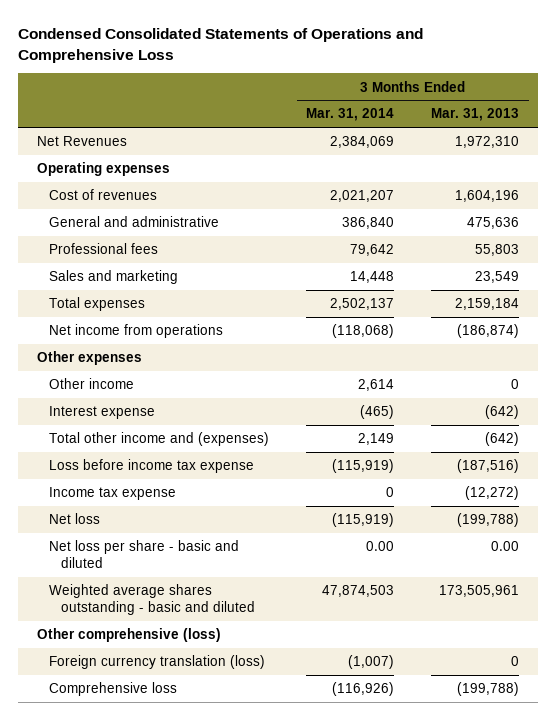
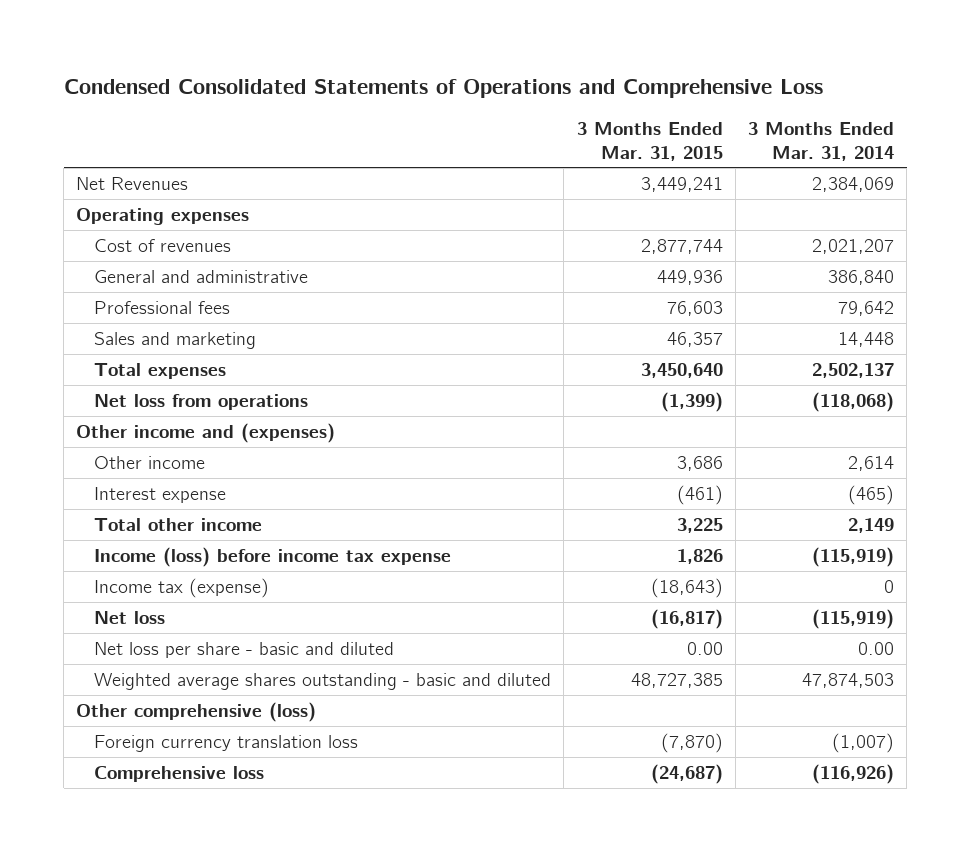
[431,108,520,122] Mar. 31, 2013 -> none
none -> [576,121,723,161] 3 Months Ended Mar. 31, 2015
[48,324,223,339] Net income from operations -> [94,394,309,411] Net loss from operations
[36,351,142,366] Other expenses -> [76,423,336,444] Other income and (expenses)
[48,432,269,447] Total other income and (expenses) -> [94,518,263,532] Total other income
[48,459,254,474] Loss before income tax expense -> [94,547,452,568] Income (loss) before income tax expense
[48,487,176,501] Income tax expense -> [94,578,270,599] Income tax (expense)
[48,655,265,670] Foreign currency translation (loss) -> [94,735,359,753] Foreign currency translation loss

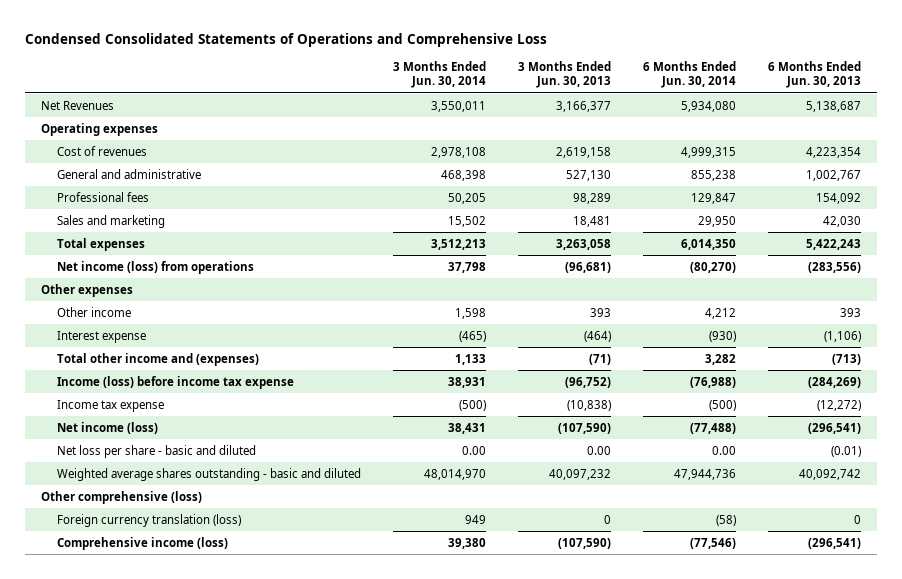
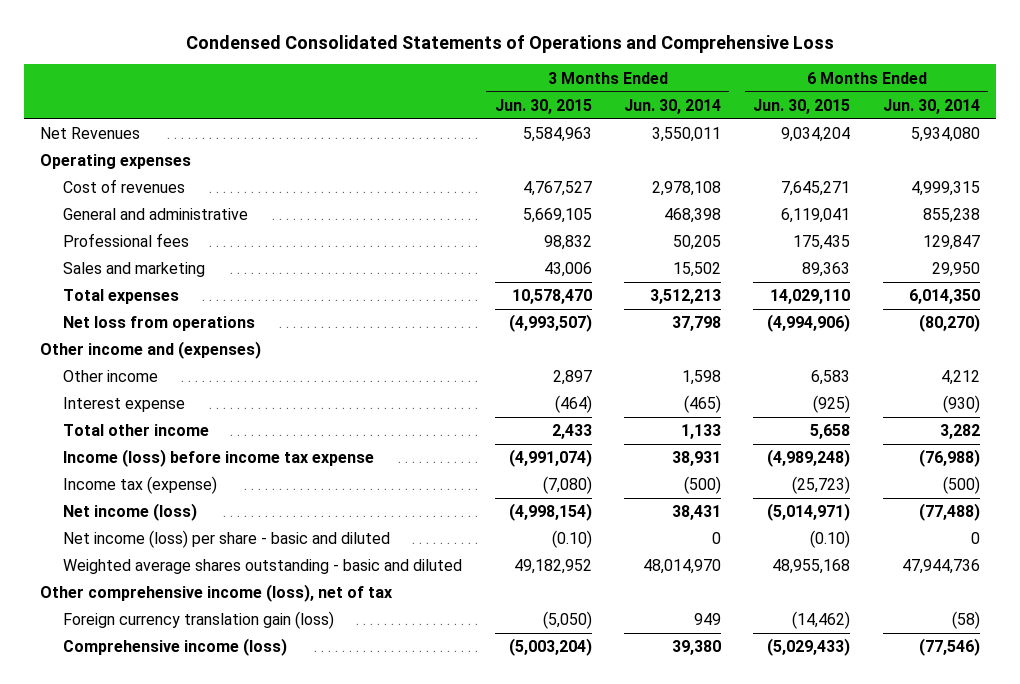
[517,61,611,89] 3 Months Ended Jun. 30, 2013 -> none
[767,61,861,89] 6 Months Ended Jun. 30, 2013 -> none
none -> [494,98,592,114] Jun. 30, 2015
none -> [753,98,851,114] Jun. 30, 2015
[56,260,254,274] Net income (loss) from operations -> [63,316,256,332] Net loss from operations
[41,283,134,297] Other expenses -> [40,341,262,360] Other income and (expenses)
[56,352,259,366] Total other income and (expenses) -> [63,424,210,437] Total other income
[56,399,164,412] Income tax expense -> [63,476,218,495] Income tax (expense)
[56,444,256,458] Net loss per share - basic and diluted -> [63,530,391,549] Net income (loss) per share - basic and diluted
[461,445,486,455] 0.00 -> [711,532,721,545] 0
[711,445,736,455] 0.00 -> [970,532,980,545] 0
[41,490,203,504] Other comprehensive (loss) -> [40,584,394,603] Other comprehensive income (loss), net of tax
[56,513,241,527] Foreign currency translation (loss) -> [63,611,335,630] Foreign currency translation gain (loss)

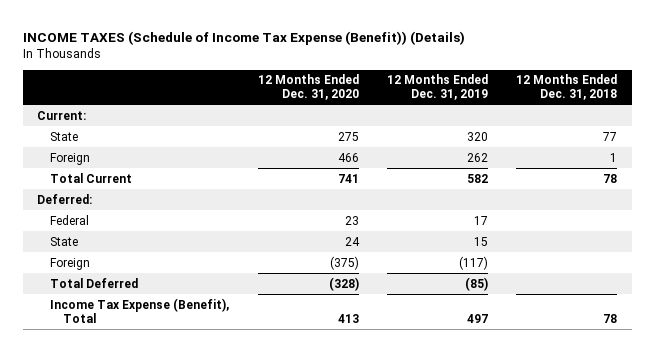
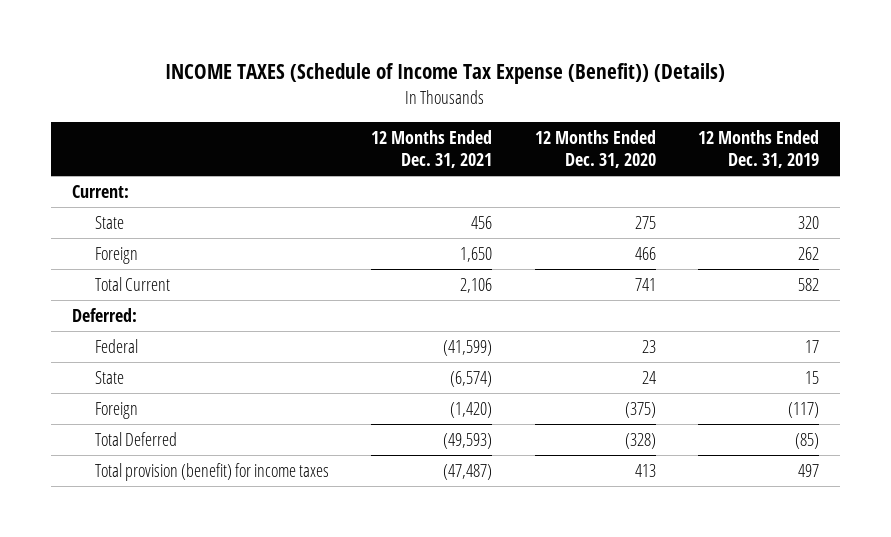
[516,74,618,101] 12 Months Ended Dec. 31, 2018 -> none
none -> [371,129,493,169] 12 Months Ended Dec. 31, 2021
[50,297,230,323] Income Tax Expense (Benefit), Total -> [95,462,330,481] Total provision (benefit) for income taxes

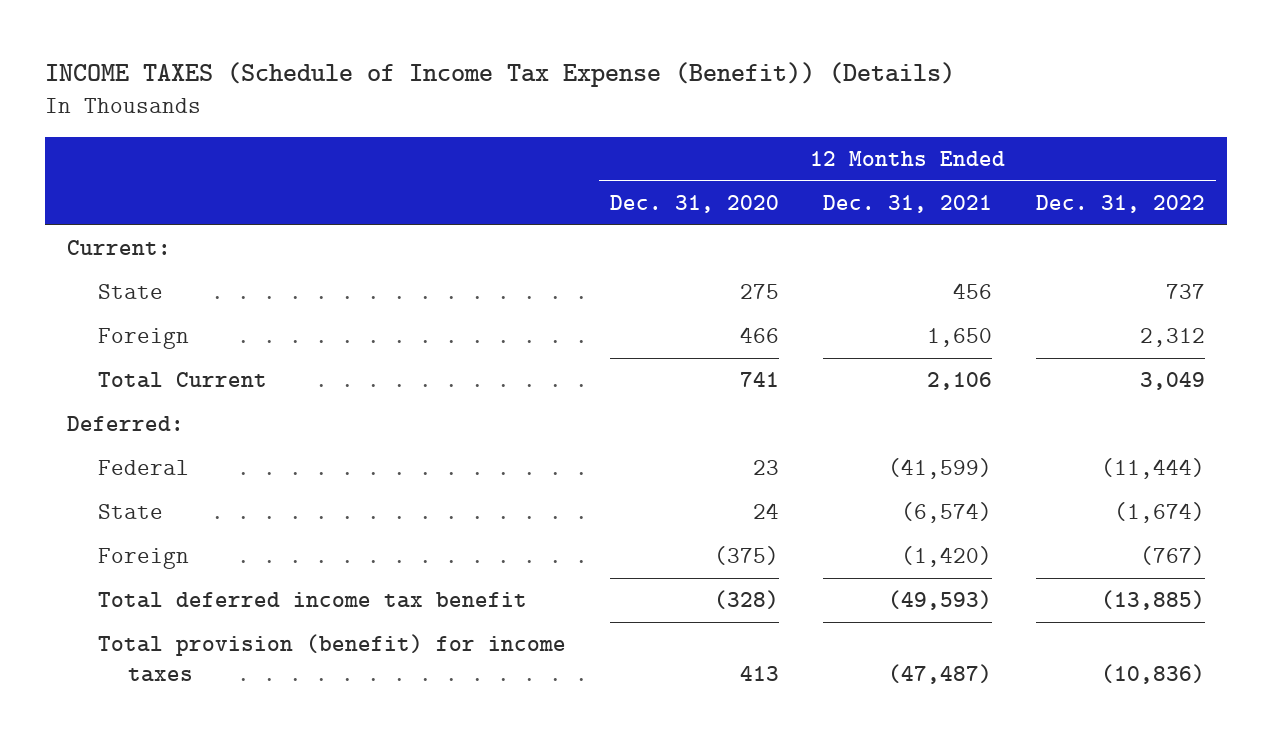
[697,129,819,169] 12 Months Ended Dec. 31, 2019 -> none
none -> [1036,194,1206,213] Dec. 31, 2022
[95,431,178,446] Total Deferred -> [97,592,527,609] Total deferred income tax benefit

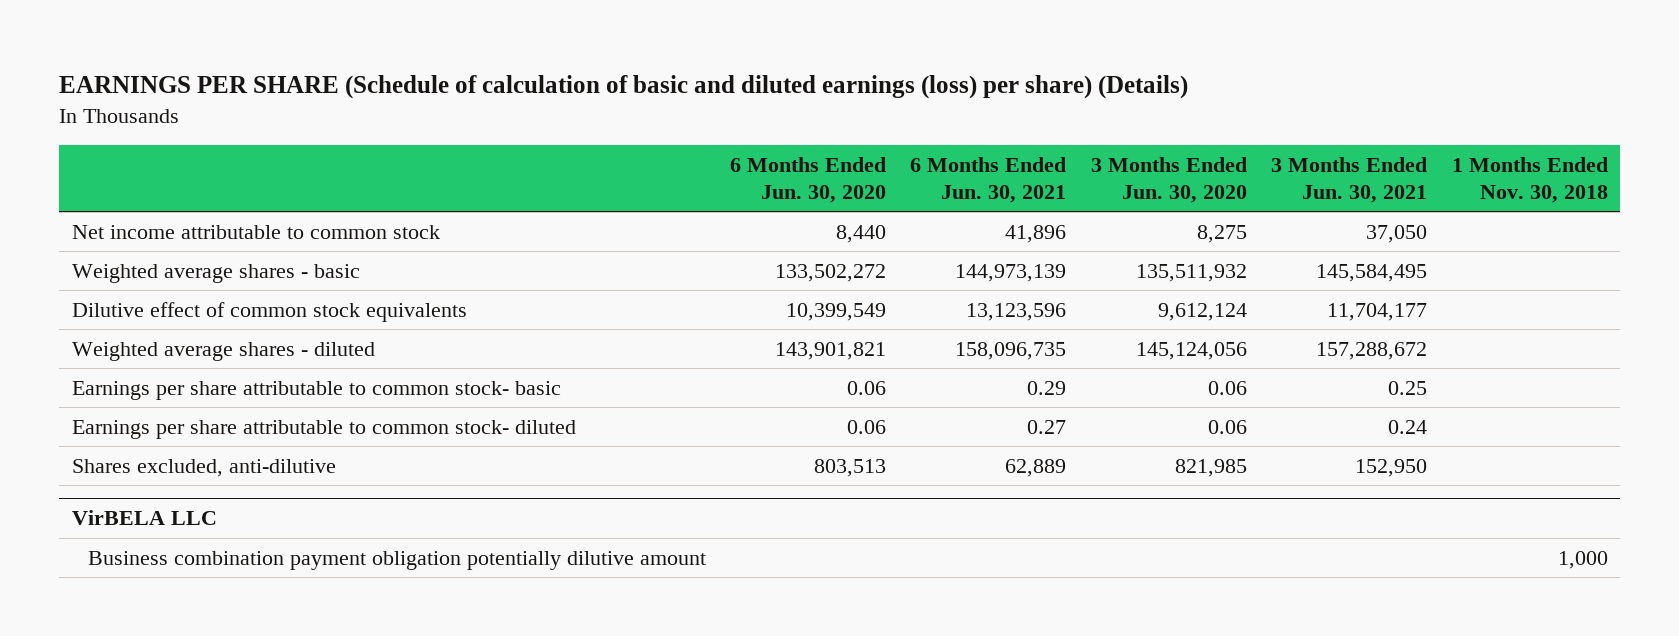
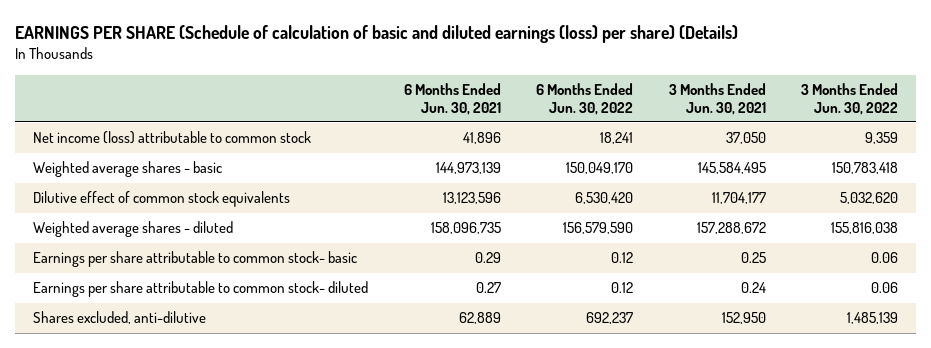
[730,156,887,203] 6 Months Ended Jun. 30, 2020 -> none
[1090,156,1247,203] 3 Months Ended Jun. 30, 2020 -> none
[1451,156,1608,203] 1 Months Ended Nov. 30, 2018 -> none
none -> [536,82,634,115] 6 Months Ended Jun. 30, 2022
none -> [801,82,899,115] 3 Months Ended Jun. 30, 2022
[71,224,440,239] Net income attributable to common stock -> [33,131,312,145] Net income (loss) attributable to common stock
[71,510,217,526] VirBELA LLC -> none
[87,550,706,570] Business combination payment obligation potentially dilutive amount -> none

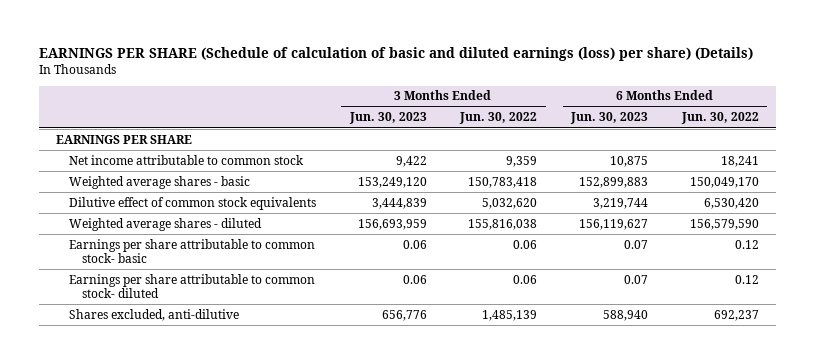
[403,82,501,115] 6 Months Ended Jun. 30, 2021 -> none
[668,82,766,115] 3 Months Ended Jun. 30, 2021 -> none
none -> [348,112,427,125] Jun. 30, 2023
none -> [569,112,648,125] Jun. 30, 2023
none -> [55,134,192,144] EARNINGS PER SHARE
[33,131,312,145] Net income (loss) attributable to common stock -> [68,154,304,165] Net income attributable to common stock

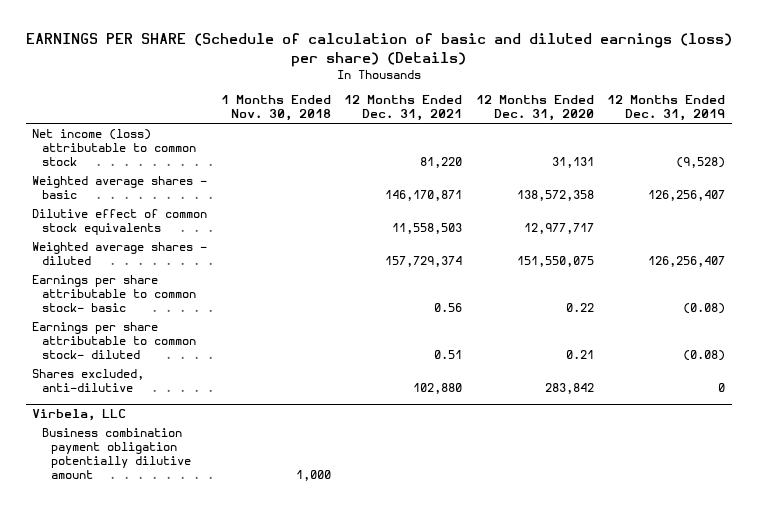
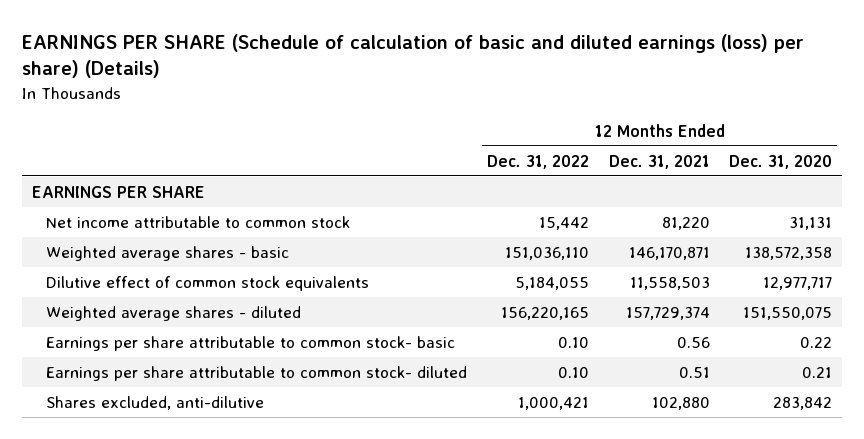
[220,95,331,122] 1 Months Ended Nov. 30, 2018 -> none
[607,95,726,122] 12 Months Ended Dec. 31, 2019 -> none
none -> [486,154,589,169] Dec. 31, 2022
none -> [31,185,205,198] EARNINGS PER SHARE
[32,128,196,167] Net income (loss) attributable to common stock -> [46,215,351,228] Net income attributable to common stock
[32,408,127,421] Virbela, LLC -> none
[41,427,191,480] Business combination payment obligation potentially dilutive amount -> none

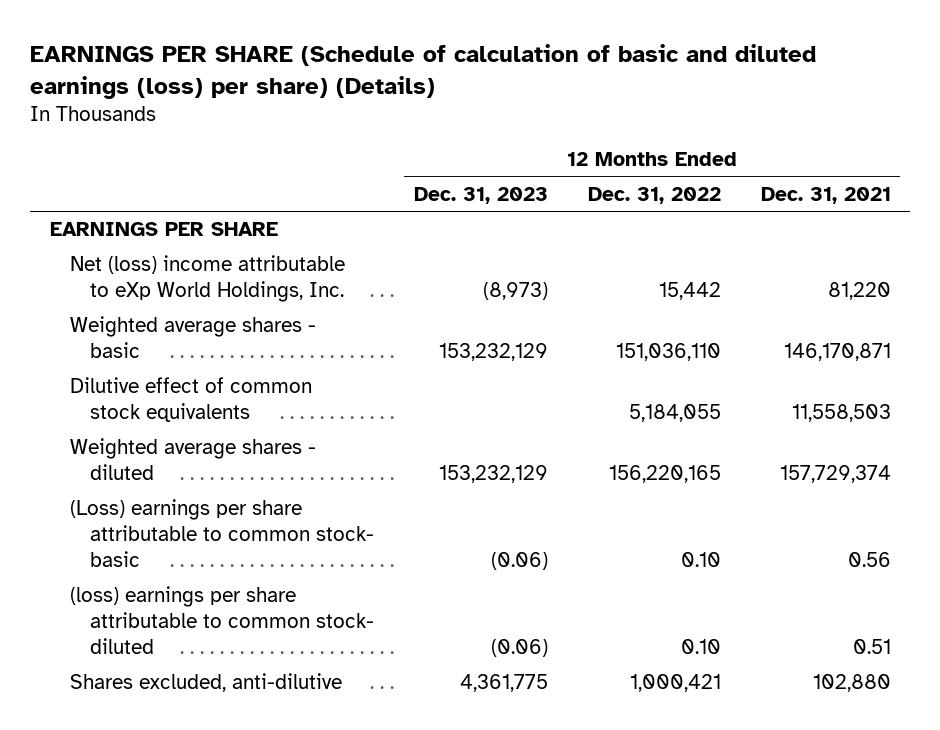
[729,154,833,169] Dec. 31, 2020 -> none
none -> [414,186,549,204] Dec. 31, 2023
[46,215,351,228] Net income attributable to common stock -> [70,255,346,303] Net (loss) income attributable to eXp World Holdings, Inc.
[46,335,456,351] Earnings per share attributable to common stock- basic -> [70,499,375,568] (Loss) earnings per share attributable to common stock- basic
[46,365,468,381] Earnings per share attributable to common stock- diluted -> [70,586,375,655] (loss) earnings per share attributable to common stock- diluted

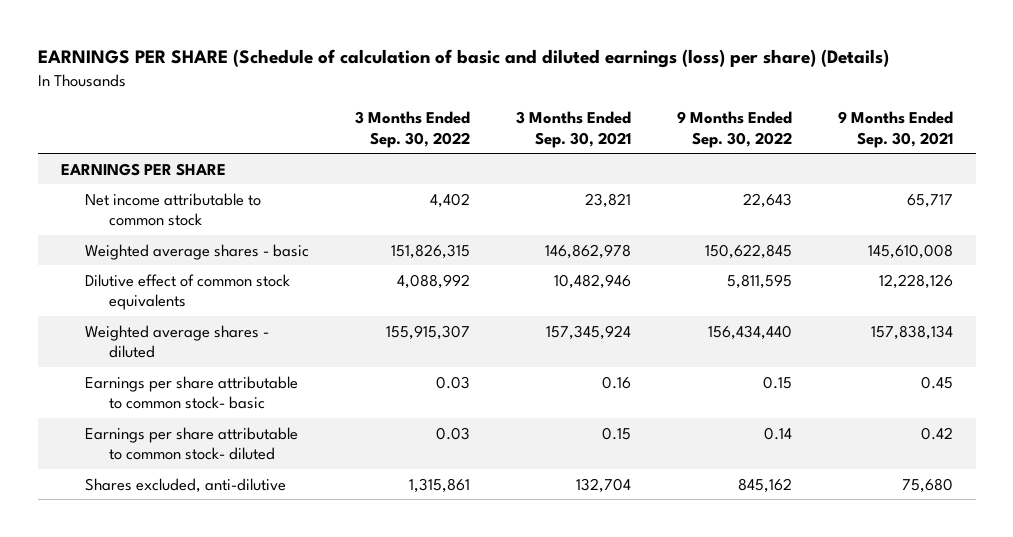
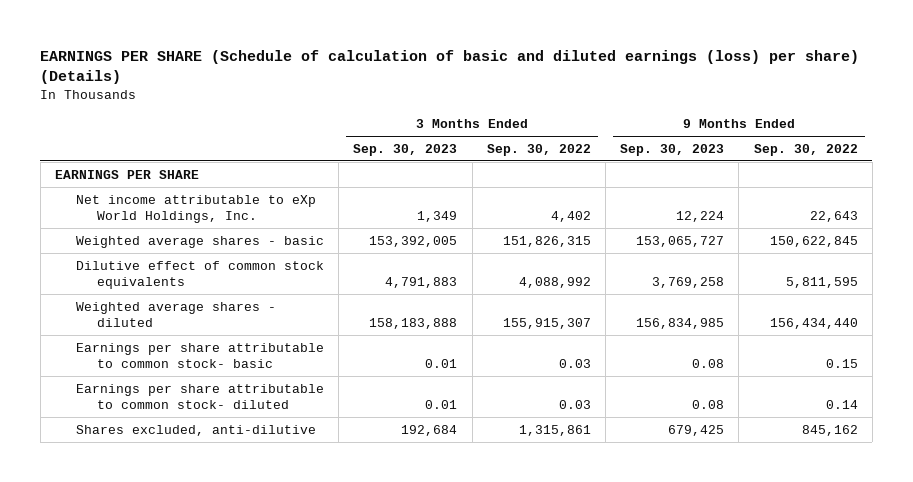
[515,111,631,148] 3 Months Ended Sep. 30, 2021 -> none
[837,111,953,148] 9 Months Ended Sep. 30, 2021 -> none
none -> [353,143,458,156] Sep. 30, 2023
none -> [620,143,725,156] Sep. 30, 2023
[84,192,261,227] Net income attributable to common stock -> [75,194,316,223] Net income attributable to eXp World Holdings, Inc.

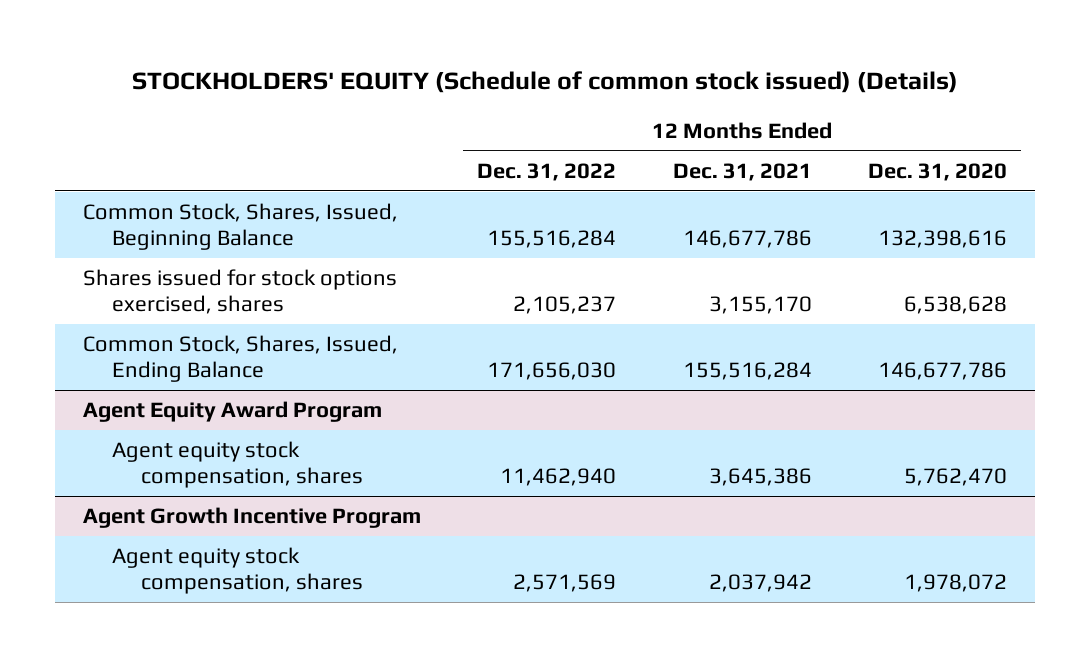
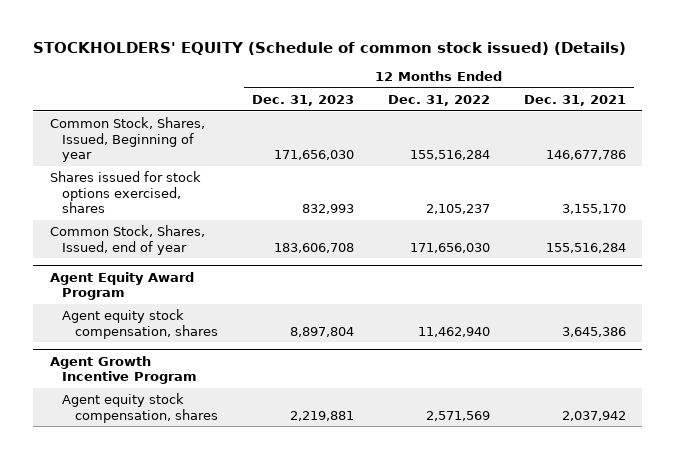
[868,162,1008,181] Dec. 31, 2020 -> none
none -> [251,94,354,106] Dec. 31, 2023
[83,203,399,251] Common Stock, Shares, Issued, Beginning Balance -> [49,116,205,163] Common Stock, Shares, Issued, Beginning of year
[83,335,399,383] Common Stock, Shares, Issued, Ending Balance -> [49,224,205,255] Common Stock, Shares, Issued, end of year

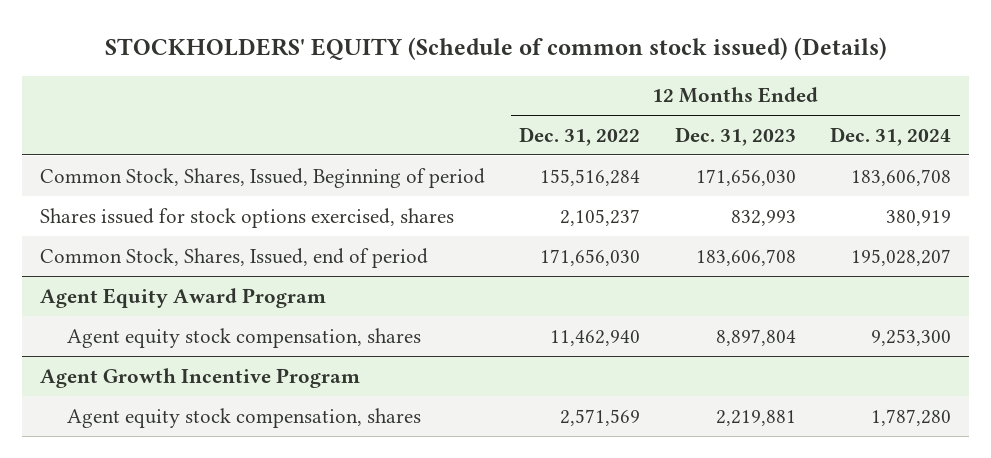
[523,94,626,106] Dec. 31, 2021 -> none
none -> [830,126,952,146] Dec. 31, 2024
[49,116,205,163] Common Stock, Shares, Issued, Beginning of year -> [39,167,485,188] Common Stock, Shares, Issued, Beginning of period
[49,224,205,255] Common Stock, Shares, Issued, end of year -> [39,247,428,268] Common Stock, Shares, Issued, end of period

